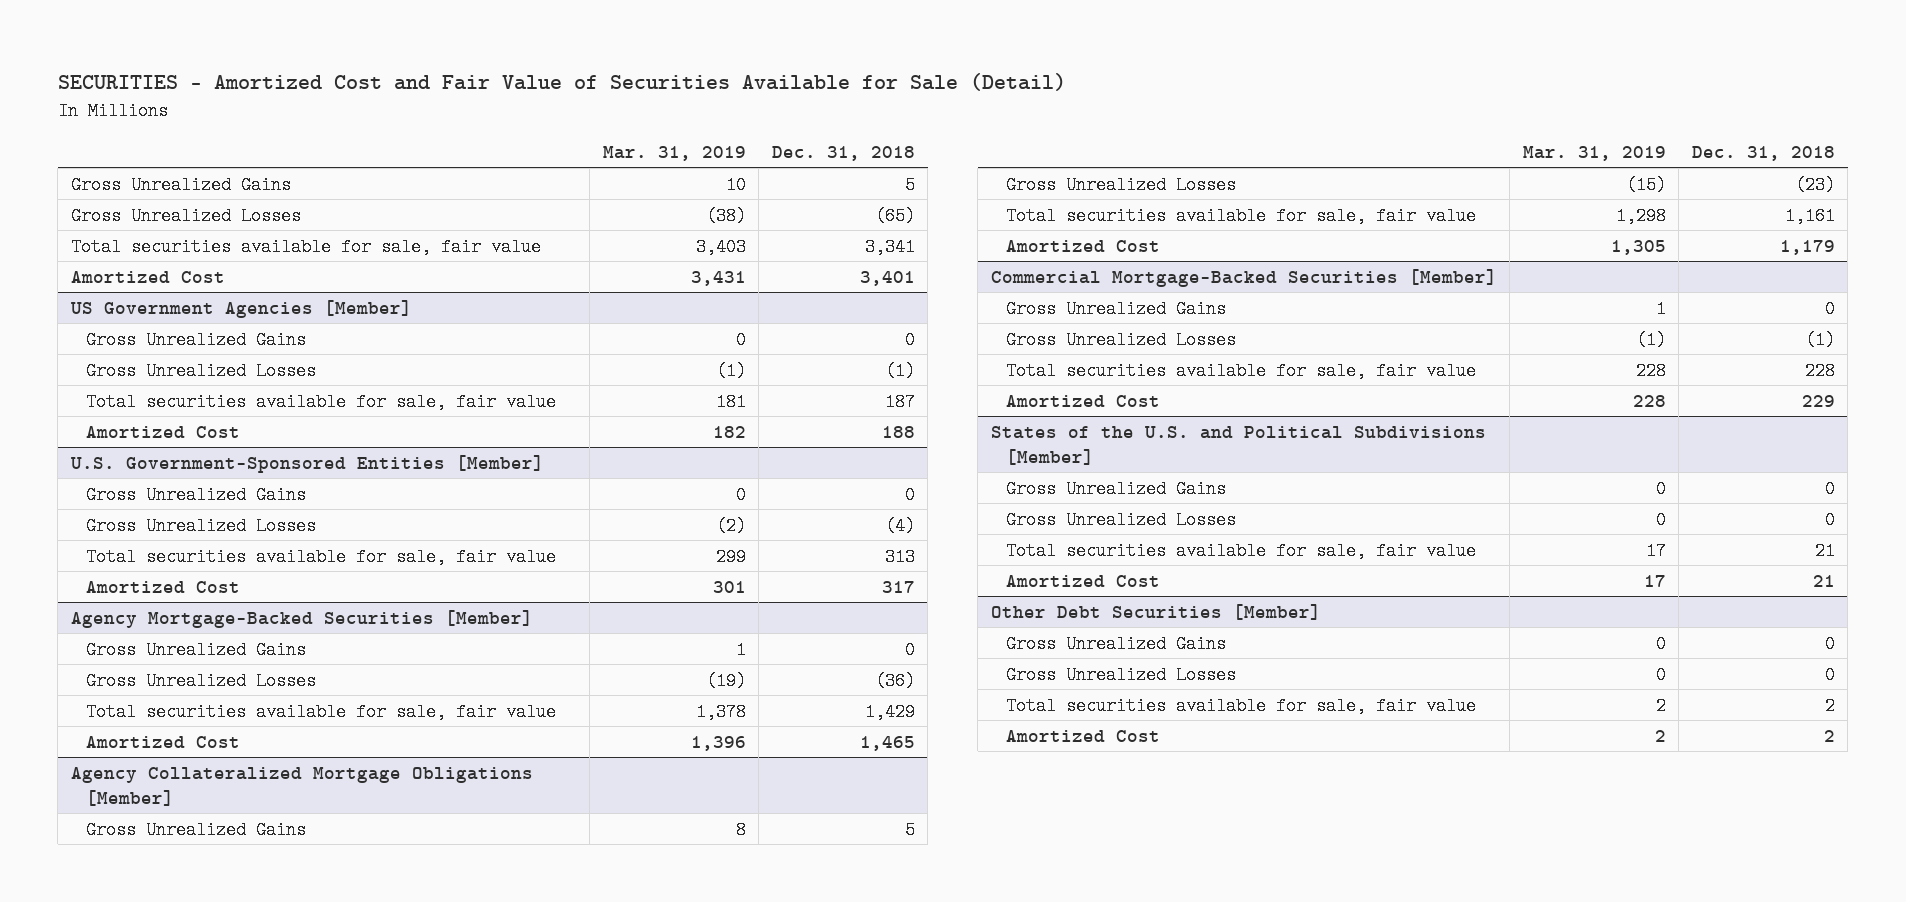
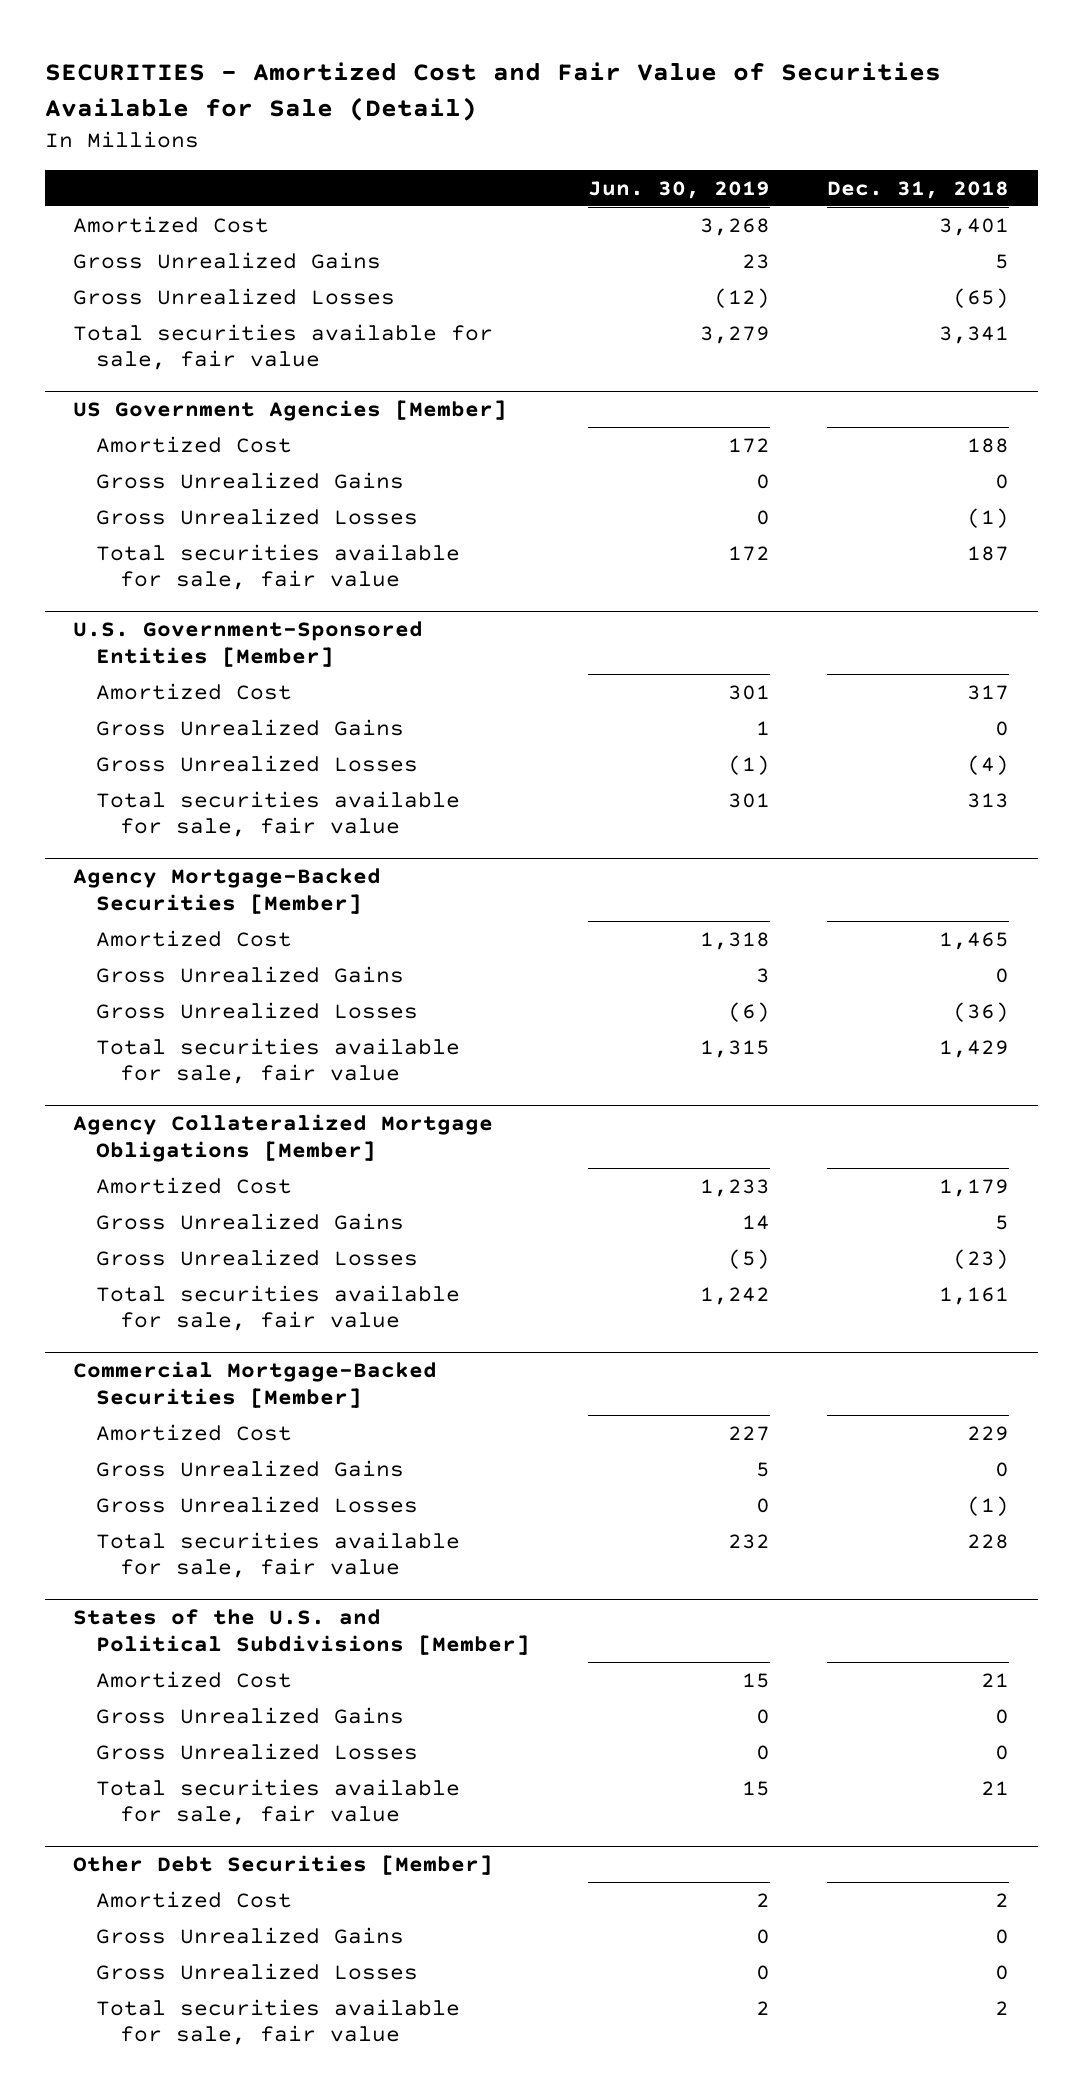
[602,145,746,161] Mar. 31, 2019 -> none
none -> [587,180,770,199] Jun. 30, 2019
[70,270,225,283] Amortized Cost -> [73,215,270,233] Amortized Cost
[85,425,240,438] Amortized Cost -> [96,435,293,453] Amortized Cost
[85,580,240,593] Amortized Cost -> [96,682,293,700] Amortized Cost
[85,735,240,748] Amortized Cost -> [96,929,293,947] Amortized Cost
[1005,239,1160,252] Amortized Cost -> [96,1176,293,1194] Amortized Cost
[1005,394,1160,407] Amortized Cost -> [96,1423,293,1441] Amortized Cost
[1005,574,1160,587] Amortized Cost -> [96,1670,293,1688] Amortized Cost
[1005,729,1160,742] Amortized Cost -> [96,1890,293,1908] Amortized Cost

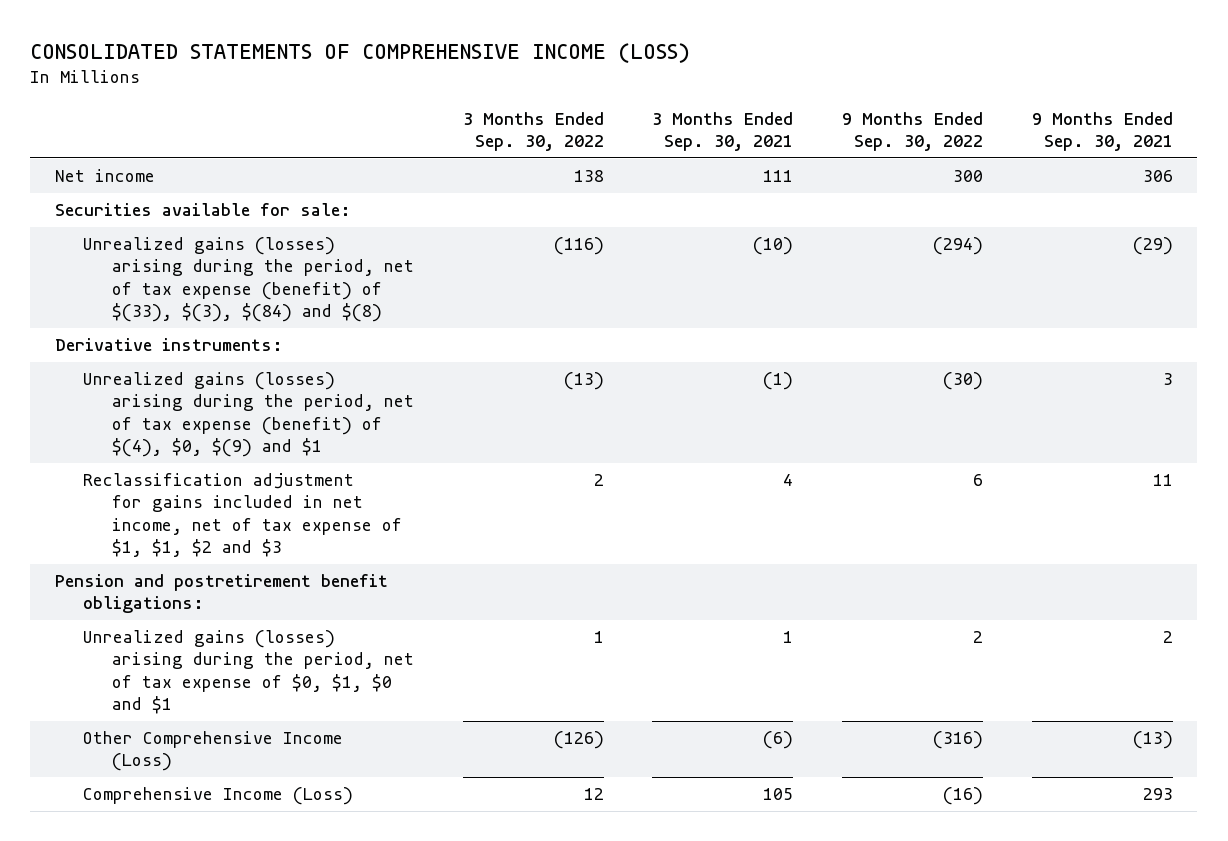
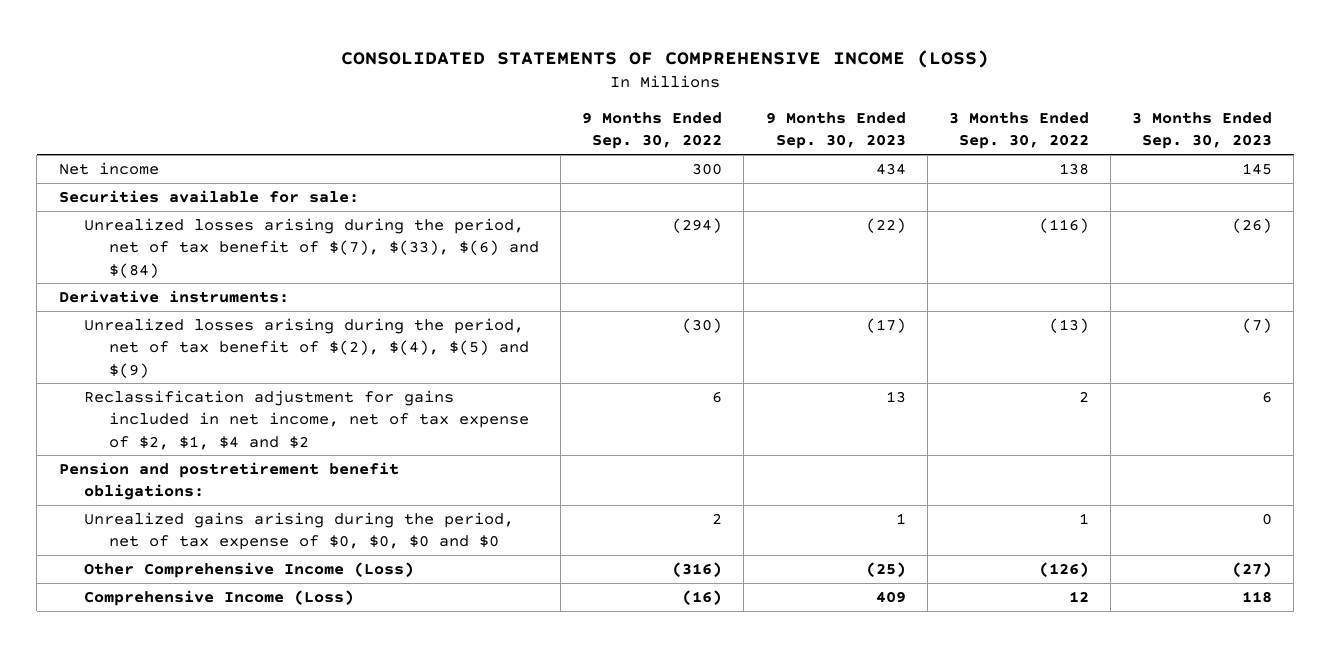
[652,111,794,151] 3 Months Ended Sep. 30, 2021 -> none
[1031,111,1173,151] 9 Months Ended Sep. 30, 2021 -> none
none -> [765,112,906,150] 9 Months Ended Sep. 30, 2023
none -> [1132,112,1273,150] 3 Months Ended Sep. 30, 2023
[83,237,414,322] Unrealized gains (losses) arising during the period, net of tax expense (benefit) of $(33), $(3), $(84) and $(8) -> [83,217,539,278] Unrealized losses arising during the period, net of tax benefit of $(7), $(33), $(6) and $(84)
[83,372,414,457] Unrealized gains (losses) arising during the period, net of tax expense (benefit) of $(4), $0, $(9) and $1 -> [83,317,529,378] Unrealized losses arising during the period, net of tax benefit of $(2), $(4), $(5) and $(9)
[83,473,402,557] Reclassification adjustment for gains included in net income, net of tax expense of $1, $1, $2 and $3 -> [83,389,529,450] Reclassification adjustment for gains included in net income, net of tax expense of $2, $1, $4 and $2
[83,630,414,714] Unrealized gains (losses) arising during the period, net of tax expense of $0, $1, $0 and $1 -> [83,511,514,551] Unrealized gains arising during the period, net of tax expense of $0, $0, $0 and $0

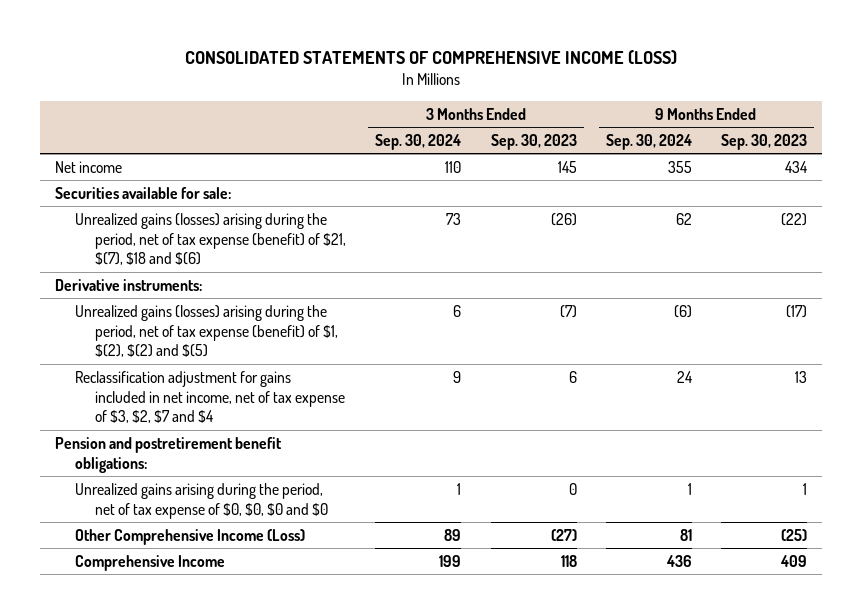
[582,112,723,150] 9 Months Ended Sep. 30, 2022 -> none
[948,112,1089,150] 3 Months Ended Sep. 30, 2022 -> none
none -> [375,133,462,150] Sep. 30, 2024
none -> [605,133,692,150] Sep. 30, 2024
[83,217,539,278] Unrealized losses arising during the period, net of tax benefit of $(7), $(33), $(6) and $(84) -> [74,212,346,266] Unrealized gains (losses) arising during the period, net of tax expense (benefit) of $21, $(7), $18 and $(6)
[83,317,529,378] Unrealized losses arising during the period, net of tax benefit of $(2), $(4), $(5) and $(9) -> [74,304,338,358] Unrealized gains (losses) arising during the period, net of tax expense (benefit) of $1, $(2), $(2) and $(5)
[83,389,529,450] Reclassification adjustment for gains included in net income, net of tax expense of $2, $1, $4 and $2 -> [74,370,345,424] Reclassification adjustment for gains included in net income, net of tax expense of $3, $2, $7 and $4
[83,589,354,606] Comprehensive Income (Loss) -> [74,554,225,571] Comprehensive Income

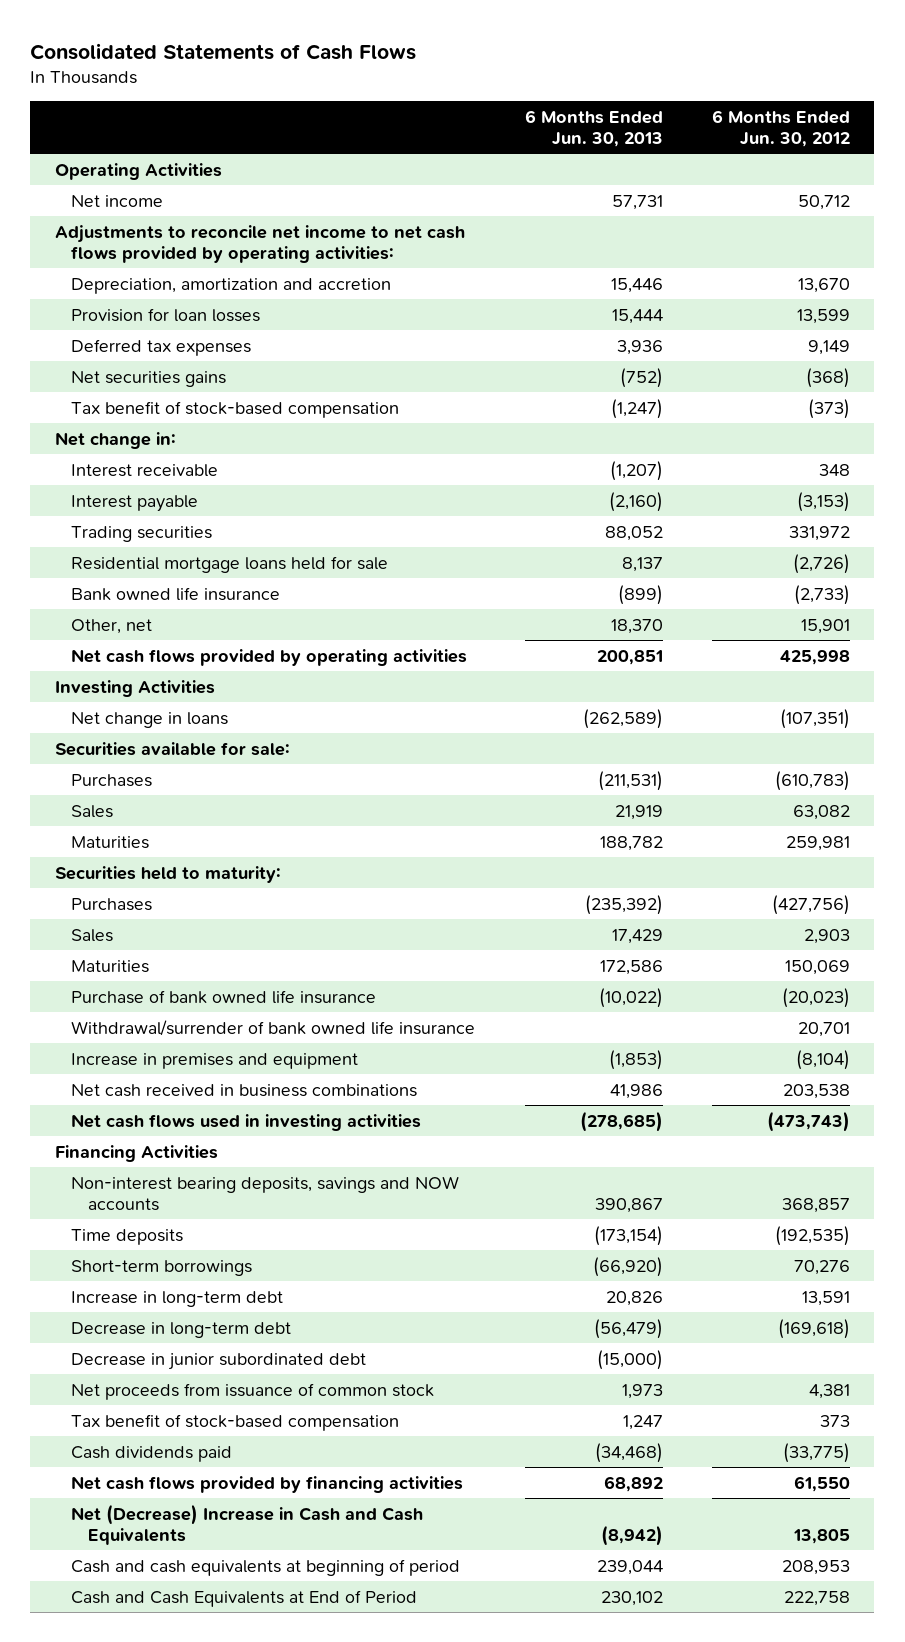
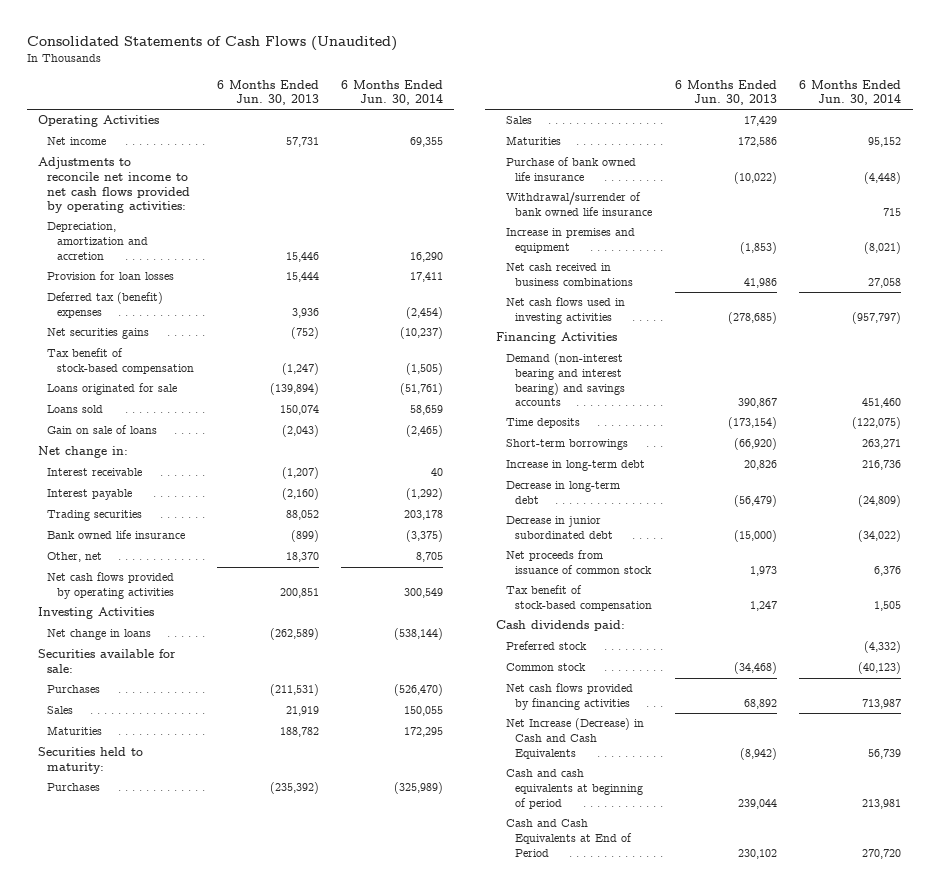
[30,42,417,60] Consolidated Statements of Cash Flows -> [26,35,397,51] Consolidated Statements of Cash Flows (Unaudited)
[711,109,850,147] 6 Months Ended Jun. 30, 2012 -> none
none -> [341,79,444,106] 6 Months Ended Jun. 30, 2014
[71,338,252,356] Deferred tax expenses -> [47,292,164,319] Deferred tax (benefit) expenses
none -> [47,383,178,396] Loans originated for sale
none -> [47,405,104,414] Loans sold
none -> [47,425,158,435] Gain on sale of loans
[71,555,389,573] Residential mortgage loans held for sale -> none
[71,1175,460,1211] Non-interest bearing deposits, savings and NOW accounts -> [505,353,626,407] Demand (non-interest bearing and interest bearing) and savings accounts
none -> [496,620,626,632] Cash dividends paid:
none -> [505,641,587,651] Preferred stock
[71,1445,233,1462] Cash dividends paid -> [505,663,586,672] Common stock
[71,1503,424,1545] Net (Decrease) Increase in Cash and Cash Equivalents -> [505,718,644,759] Net Increase (Decrease) in Cash and Cash Equivalents

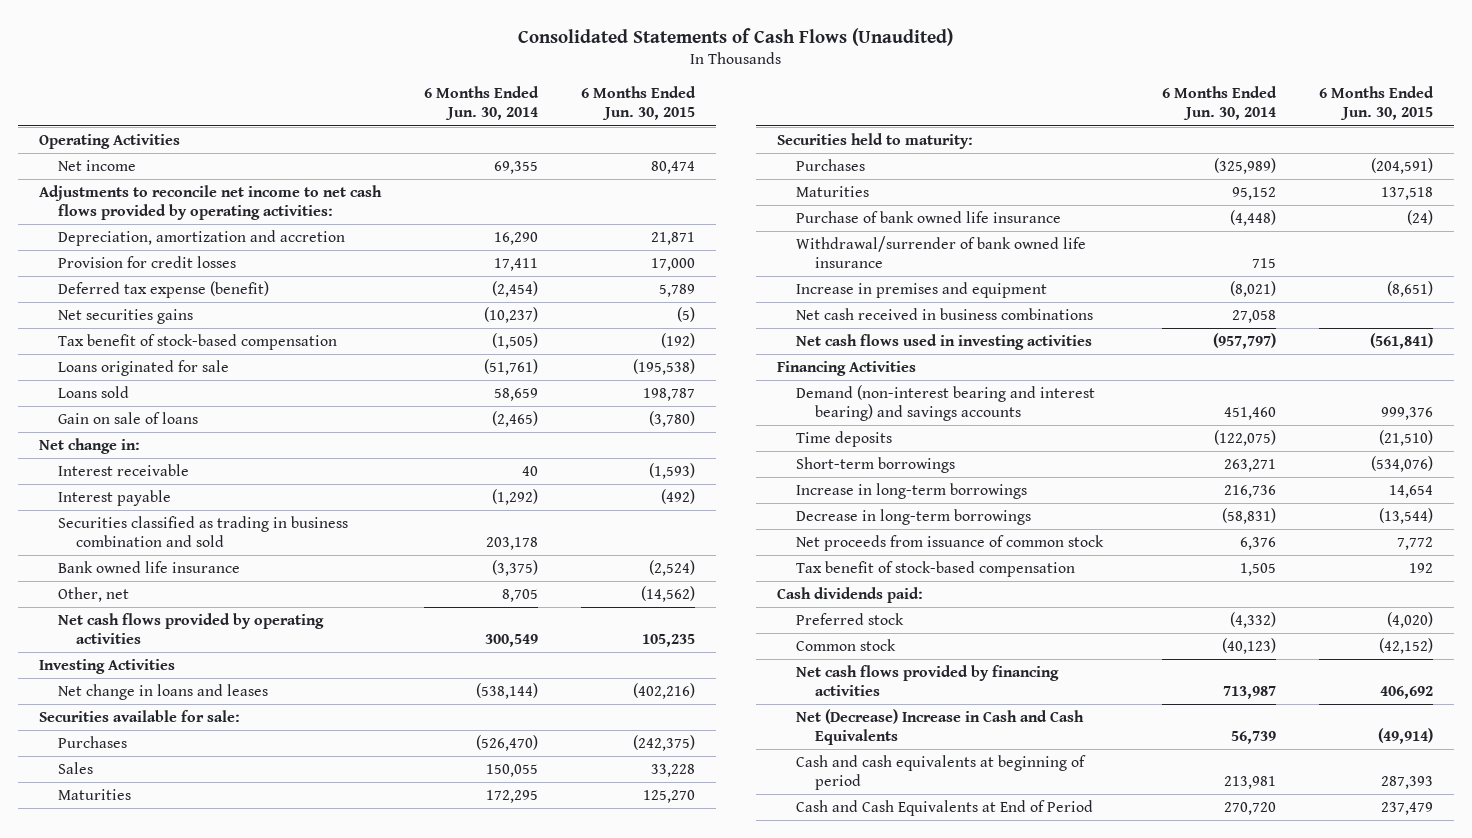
[216,79,319,106] 6 Months Ended Jun. 30, 2013 -> none
none -> [580,86,696,121] 6 Months Ended Jun. 30, 2015
[47,271,175,281] Provision for loan losses -> [57,256,236,269] Provision for credit losses
[47,292,164,319] Deferred tax (benefit) expenses -> [57,281,269,299] Deferred tax expense (benefit)
[47,510,143,522] Trading securities -> [57,516,348,548] Securities classified as trading in business combination and sold
[47,629,152,641] Net change in loans -> [57,684,268,701] Net change in loans and leases
[505,116,532,125] Sales -> none
[505,516,614,540] Decrease in junior subordinated debt -> none
[505,460,645,472] Increase in long-term debt -> [795,483,1027,500] Increase in long-term borrowings
[505,481,620,505] Decrease in long-term debt -> [795,509,1031,526] Decrease in long-term borrowings
[858,495,902,508] (24,809) -> [1221,508,1276,525] (58,831)
[505,718,644,759] Net Increase (Decrease) in Cash and Cash Equivalents -> [795,709,1084,746] Net (Decrease) Increase in Cash and Cash Equivalents

